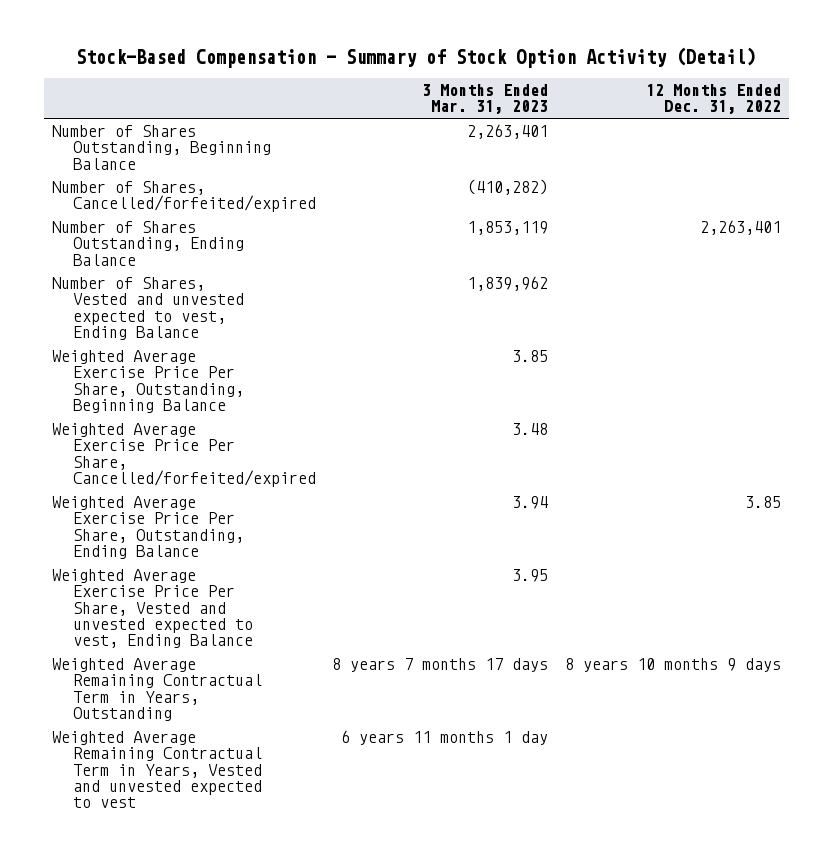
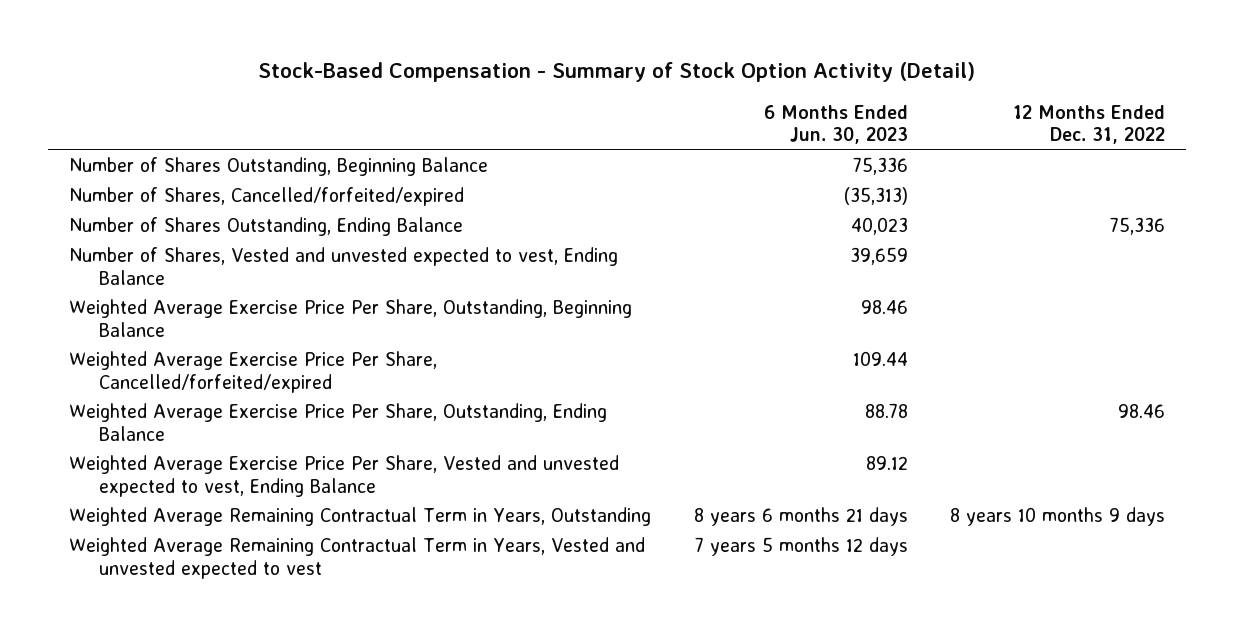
[422,83,549,115] 3 Months Ended Mar. 31, 2023 -> none
none -> [763,104,908,145] 6 Months Ended Jun. 30, 2023
[699,220,781,236] 2,263,401 -> [1109,217,1165,236] 75,336
[744,496,781,509] 3.85 -> [1117,404,1165,419] 98.46

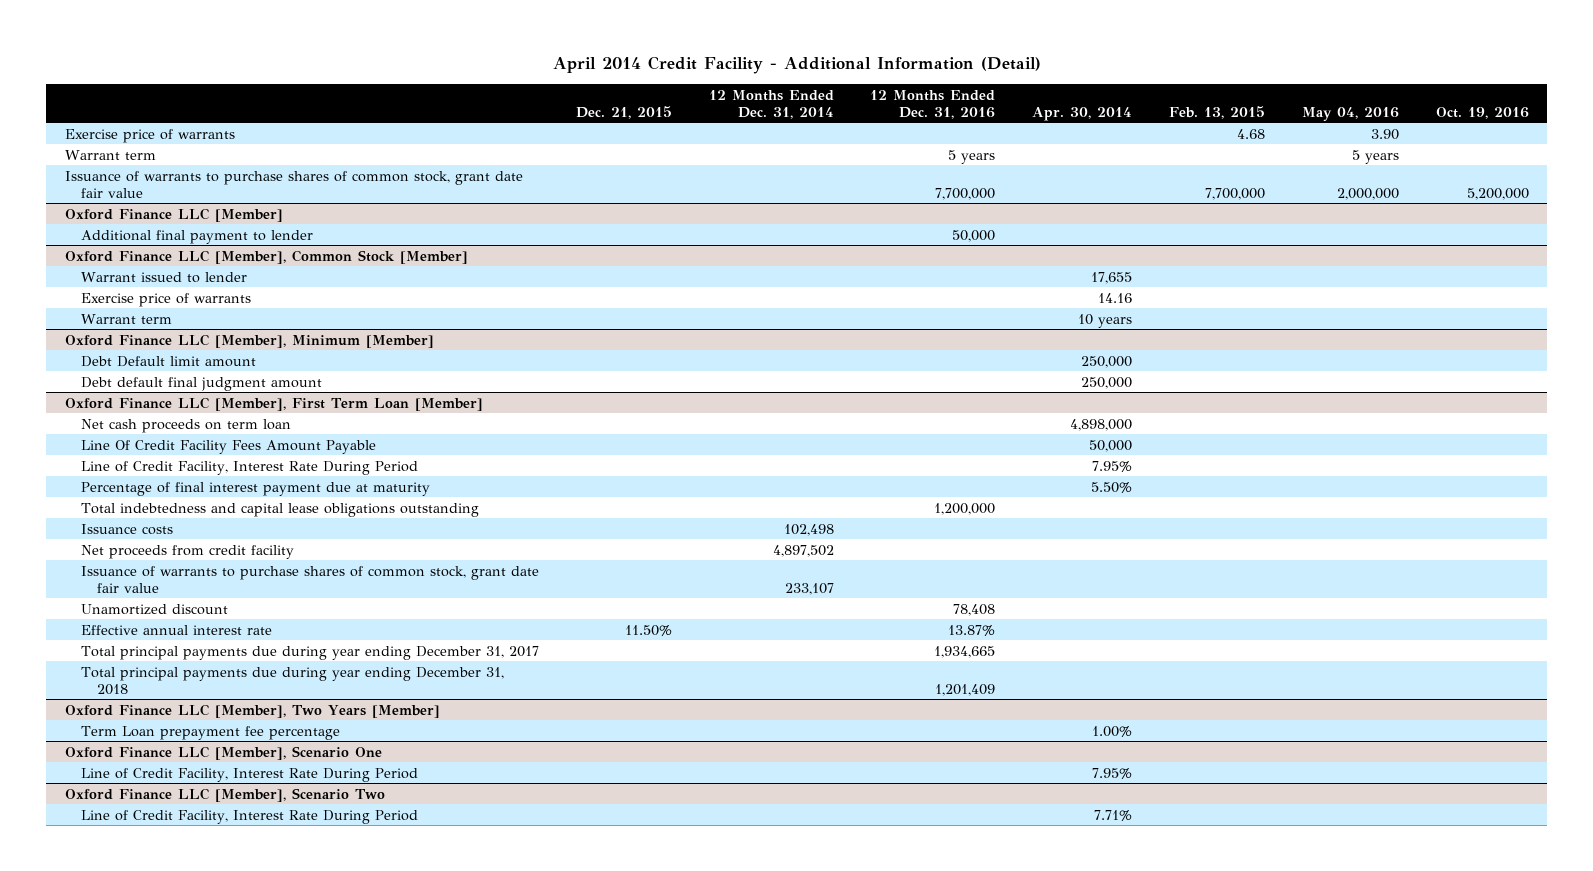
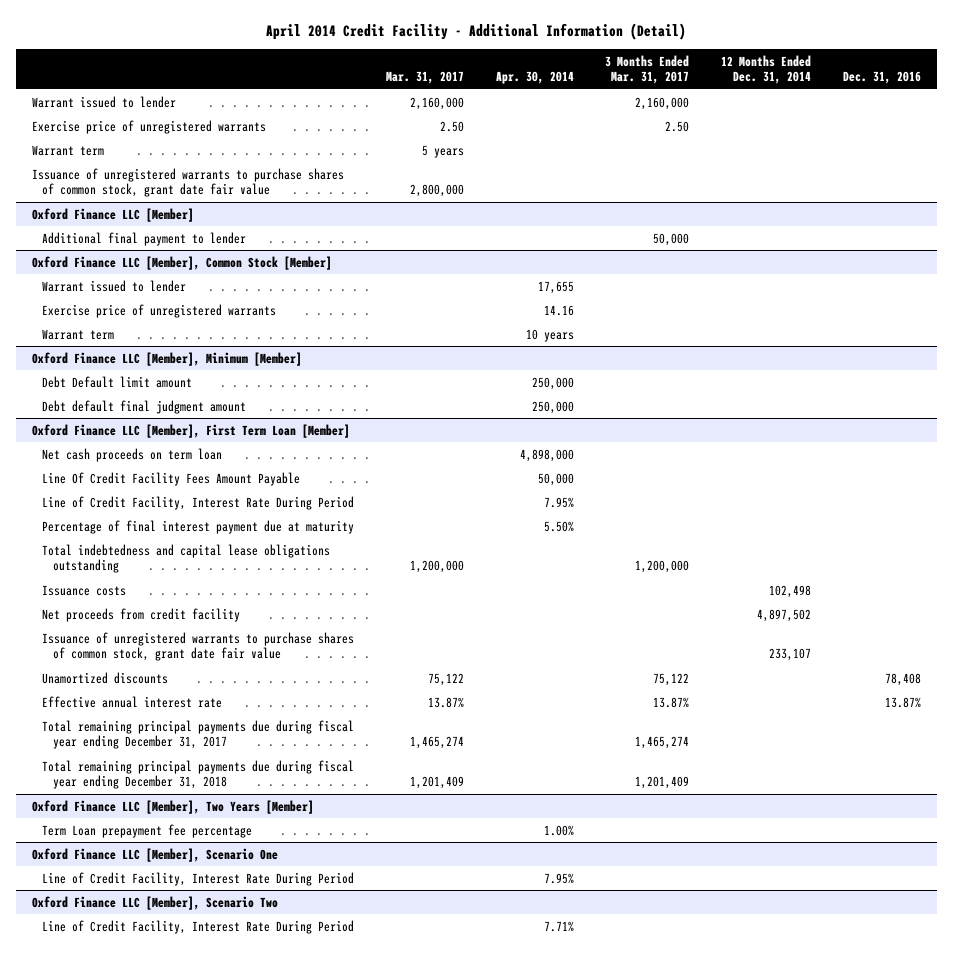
[575,105,672,119] Dec. 21, 2015 -> none
[870,89,996,119] 12 Months Ended Dec. 31, 2016 -> none
[1168,105,1265,119] Feb. 13, 2015 -> none
[1301,106,1399,121] May 04, 2016 -> none
[1435,106,1529,119] Oct. 19, 2016 -> none
none -> [386,71,465,85] Mar. 31, 2017
none -> [605,54,690,85] 3 Months Ended Mar. 31, 2017
none -> [842,71,921,85] Dec. 31, 2016
none -> [31,95,176,108] Warrant issued to lender
[64,128,235,143] Exercise price of warrants -> [31,119,266,134] Exercise price of unregistered warrants
[64,170,523,198] Issuance of warrants to purchase shares of common stock, grant date fair value -> [31,167,344,198] Issuance of unregistered warrants to purchase shares of common stock, grant date fair value
[81,292,252,307] Exercise price of warrants -> [42,303,277,318] Exercise price of unregistered warrants
[81,565,540,593] Issuance of warrants to purchase shares of common stock, grant date fair value -> [42,631,355,662] Issuance of unregistered warrants to purchase shares of common stock, grant date fair value
[81,603,229,615] Unamortized discount -> [42,671,169,684] Unamortized discounts
[81,645,540,660] Total principal payments due during year ending December 31, 2017 -> [42,719,355,750] Total remaining principal payments due during fiscal year ending December 31, 2017
[81,666,505,695] Total principal payments due during year ending December 31, 2018 -> [42,759,355,790] Total remaining principal payments due during fiscal year ending December 31, 2018

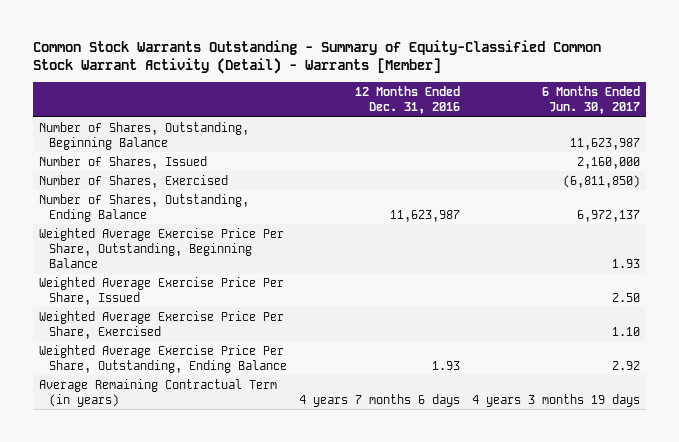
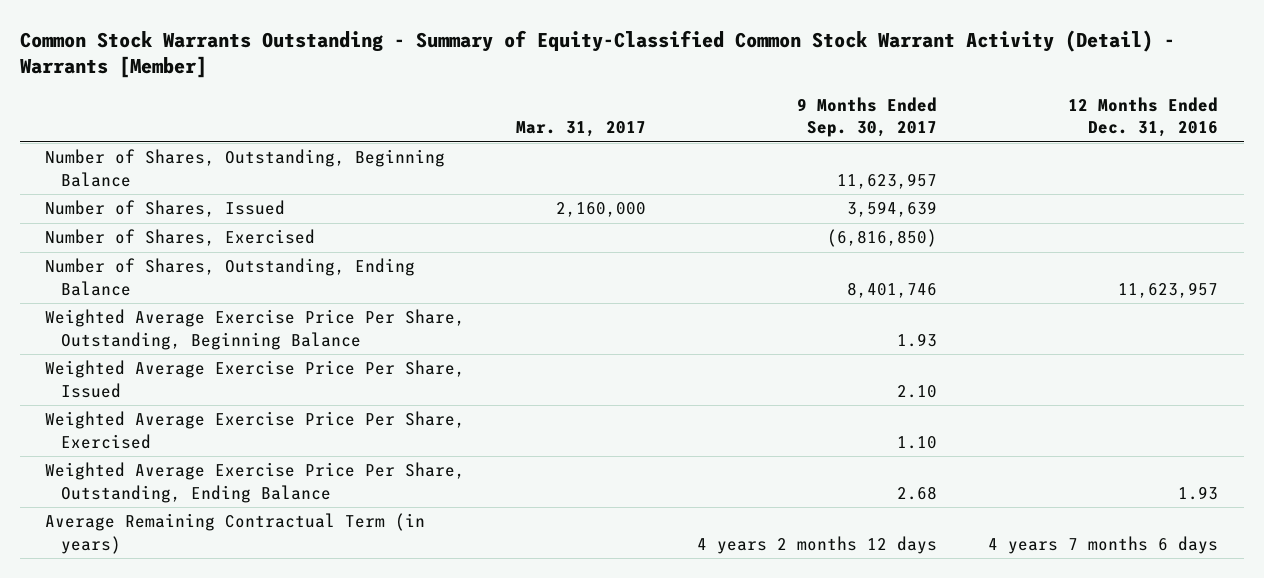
[542,86,641,115] 6 Months Ended Jun. 30, 2017 -> none
none -> [516,121,647,138] Mar. 31, 2017
none -> [797,97,938,138] 9 Months Ended Sep. 30, 2017
[390,209,461,222] 11,623,987 -> [1118,281,1219,298] 11,623,957

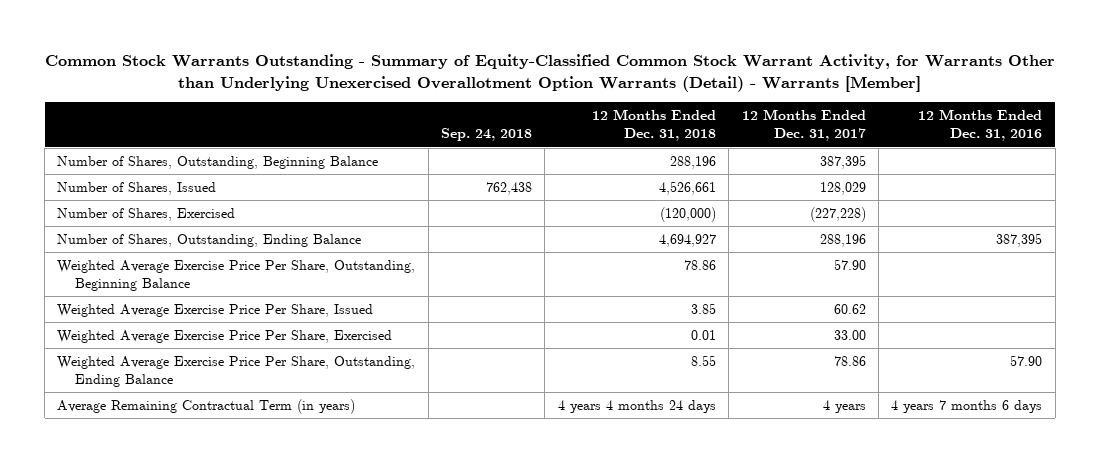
[19,29,1175,79] Common Stock Warrants Outstanding - Summary of Equity-Classified Common Stock Warrant Activity (Detail) - Warrants [Member] -> [44,54,1055,93] Common Stock Warrants Outstanding - Summary of Equity-Classified Common Stock Warrant Activity, for Warrants Other than Underlying Unexercised Overallotment Option Warrants (Detail) - Warrants [Member]
[516,121,647,138] Mar. 31, 2017 -> none
[797,97,938,138] 9 Months Ended Sep. 30, 2017 -> none
none -> [441,128,533,142] Sep. 24, 2018
none -> [591,109,716,142] 12 Months Ended Dec. 31, 2018
none -> [741,109,866,142] 12 Months Ended Dec. 31, 2017
[1118,281,1219,298] 11,623,957 -> [996,233,1043,248] 387,395
[1178,485,1219,500] 1.93 -> [1010,355,1043,367] 57.90

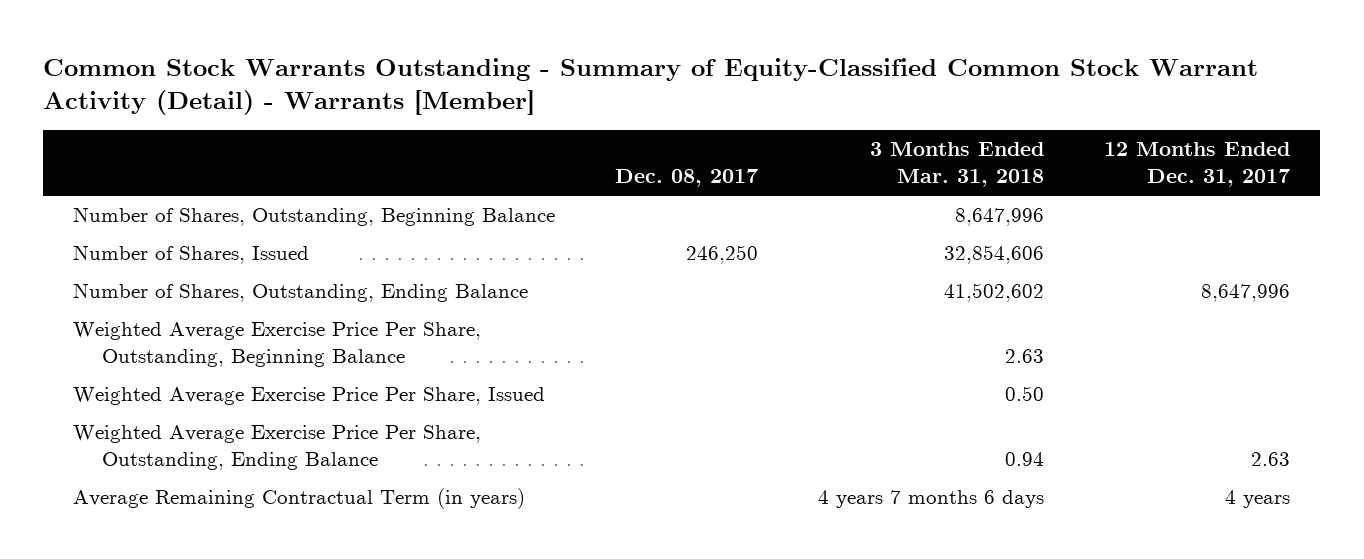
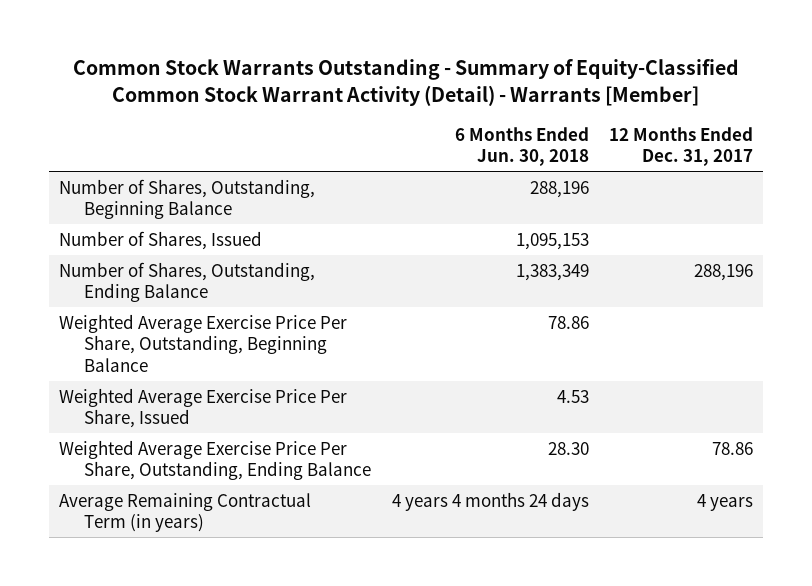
[615,169,759,188] Dec. 08, 2017 -> none
[870,142,1045,188] 3 Months Ended Mar. 31, 2018 -> none
none -> [454,126,589,167] 6 Months Ended Jun. 30, 2018
[1201,284,1291,303] 8,647,996 -> [693,263,753,281] 288,196
[1251,452,1291,467] 2.63 -> [711,441,753,455] 78.86

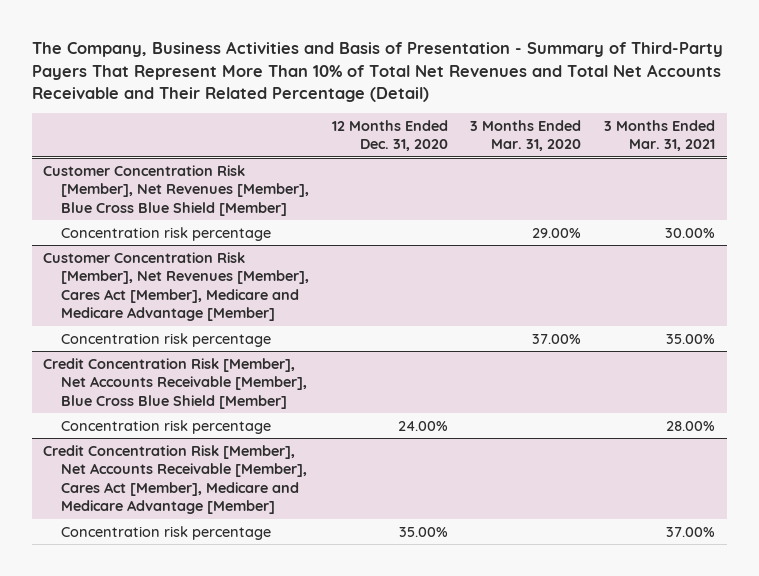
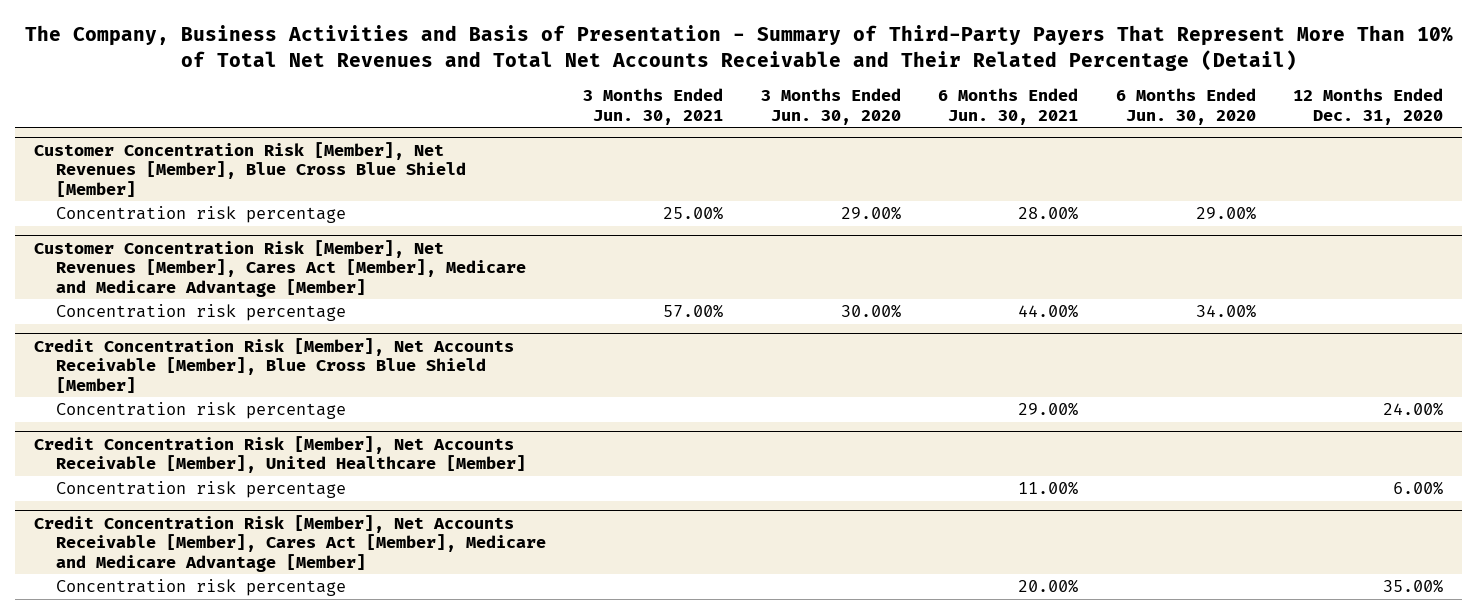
[470,119,582,152] 3 Months Ended Mar. 31, 2020 -> none
[604,119,716,152] 3 Months Ended Mar. 31, 2021 -> none
none -> [583,88,724,125] 3 Months Ended Jun. 30, 2021
none -> [760,88,901,125] 3 Months Ended Jun. 30, 2020
none -> [938,88,1079,125] 6 Months Ended Jun. 30, 2021
none -> [1115,88,1256,125] 6 Months Ended Jun. 30, 2020
none -> [34,435,526,474] Credit Concentration Risk [Member], Net Accounts Receivable [Member], United Healthcare [Member]
none -> [55,481,346,499] Concentration risk percentage

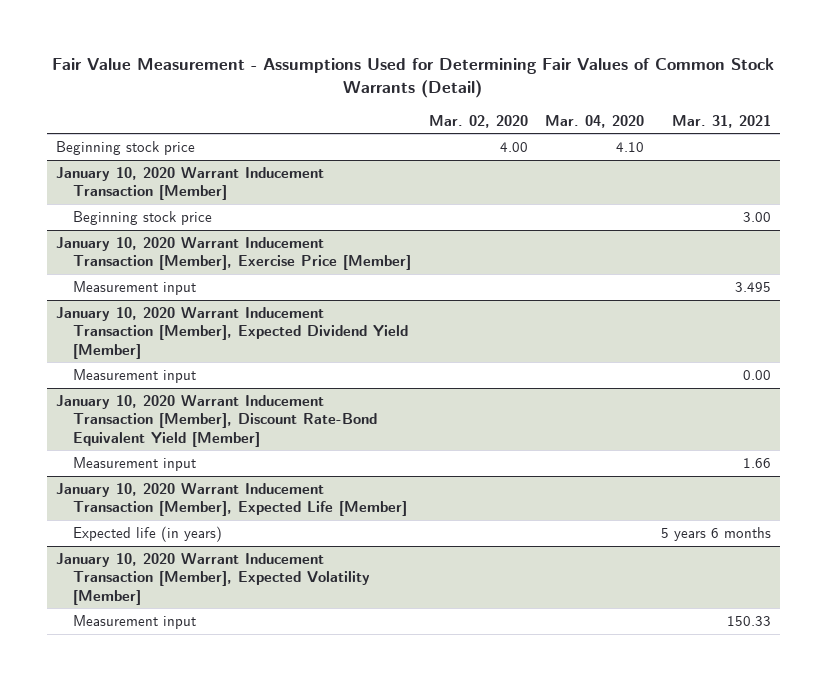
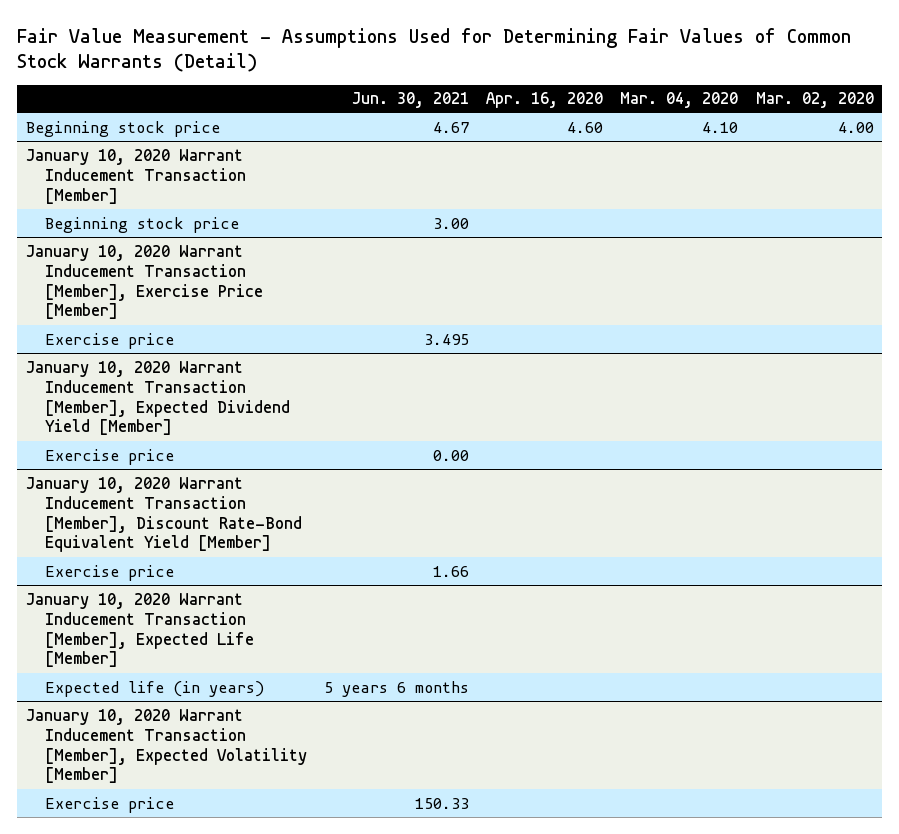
[672,114,772,128] Mar. 31, 2021 -> none
none -> [351,92,469,109] Jun. 30, 2021
none -> [486,92,604,109] Apr. 16, 2020
[73,280,197,295] Measurement input -> [44,332,174,349] Exercise price
[73,368,197,383] Measurement input -> [44,448,174,465] Exercise price
[73,456,197,471] Measurement input -> [44,564,174,581] Exercise price
[73,614,197,629] Measurement input -> [44,796,174,813] Exercise price

